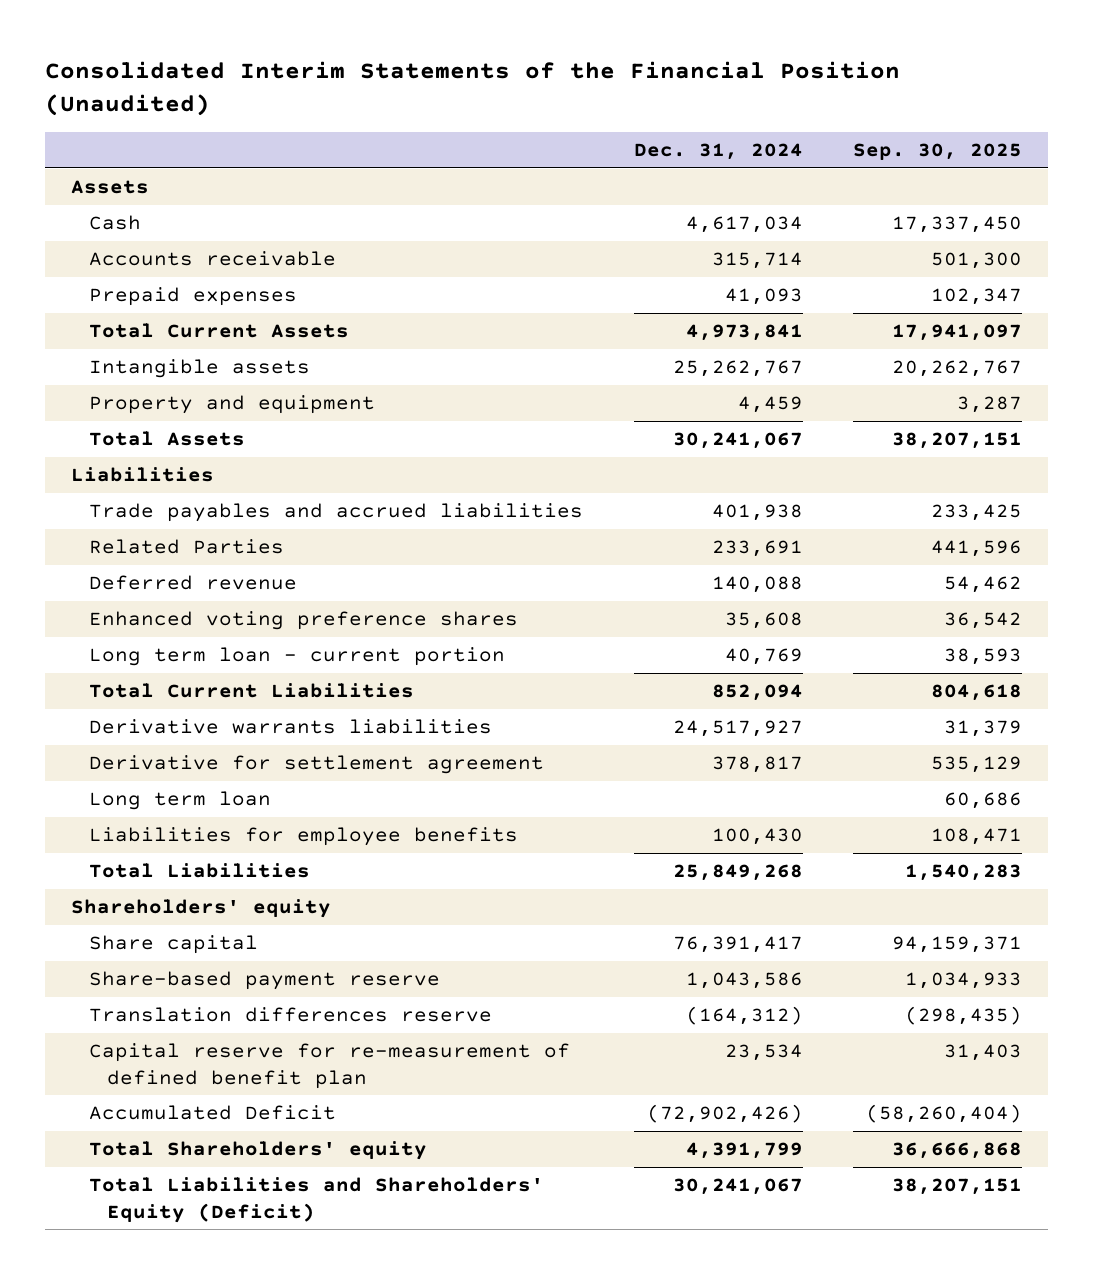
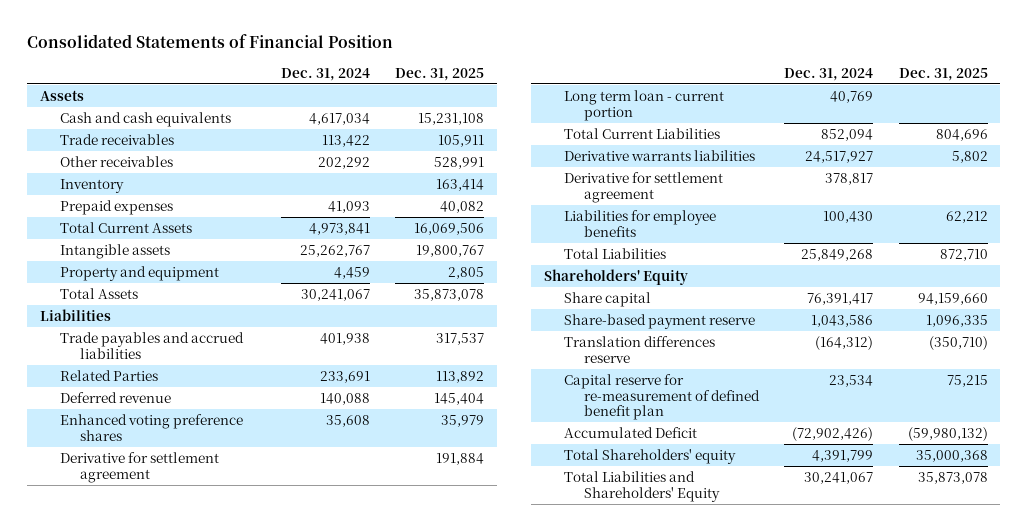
[45,61,901,116] Consolidated Interim Statements of the Financial Position (Unaudited) -> [27,34,394,49] Consolidated Statements of Financial Position
[853,143,1023,161] Sep. 30, 2025 -> none
none -> [395,67,485,81] Dec. 31, 2025
[88,251,336,267] Accounts receivable -> none
[88,215,141,231] Cash -> [60,111,232,127] Cash and cash equivalents
none -> [60,133,175,145] Trade receivables
none -> [60,155,174,167] Other receivables
none -> [60,178,125,193] Inventory
none -> [60,451,220,483] Derivative for settlement agreement
[88,791,271,811] Long term loan -> none
[70,899,331,919] Shareholders' equity -> [543,268,688,285] Shareholders' Equity
[88,1177,544,1223] Total Liabilities and Shareholders' Equity (Deficit) -> [563,470,720,502] Total Liabilities and Shareholders' Equity

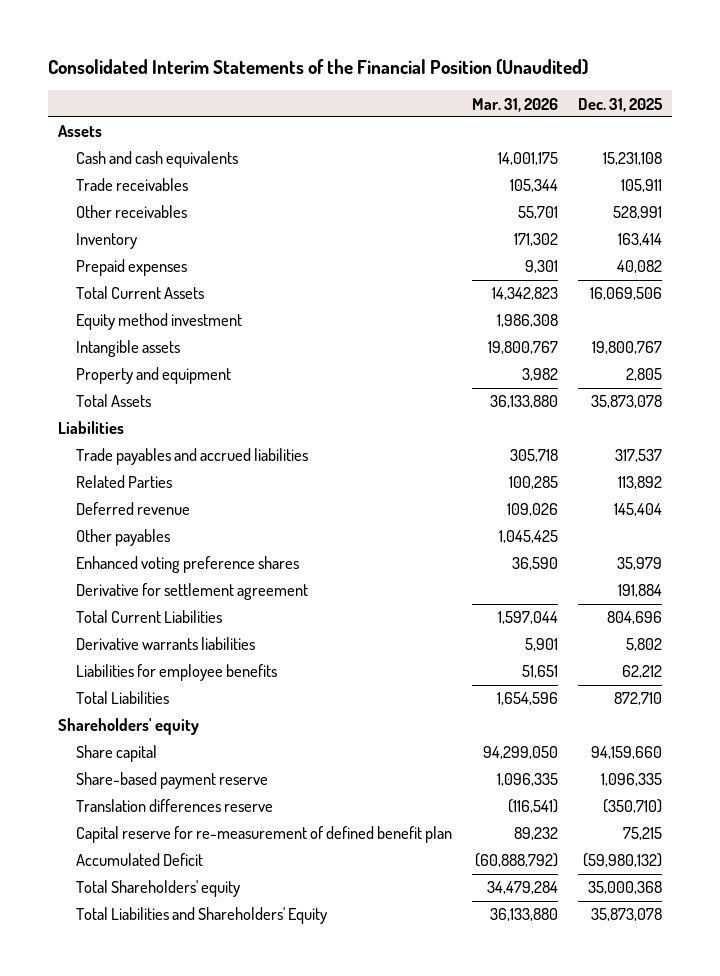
[27,34,394,49] Consolidated Statements of Financial Position -> [47,58,588,75] Consolidated Interim Statements of the Financial Position (Unaudited)
[280,67,370,81] Dec. 31, 2024 -> none
none -> [471,97,558,112] Mar. 31, 2026
none -> [75,313,242,331] Equity method investment
none -> [75,529,170,547] Other payables
[563,89,724,121] Long term loan - current portion -> none
[563,171,723,203] Derivative for settlement agreement -> none
[543,268,688,285] Shareholders' Equity -> [58,718,200,736] Shareholders' equity

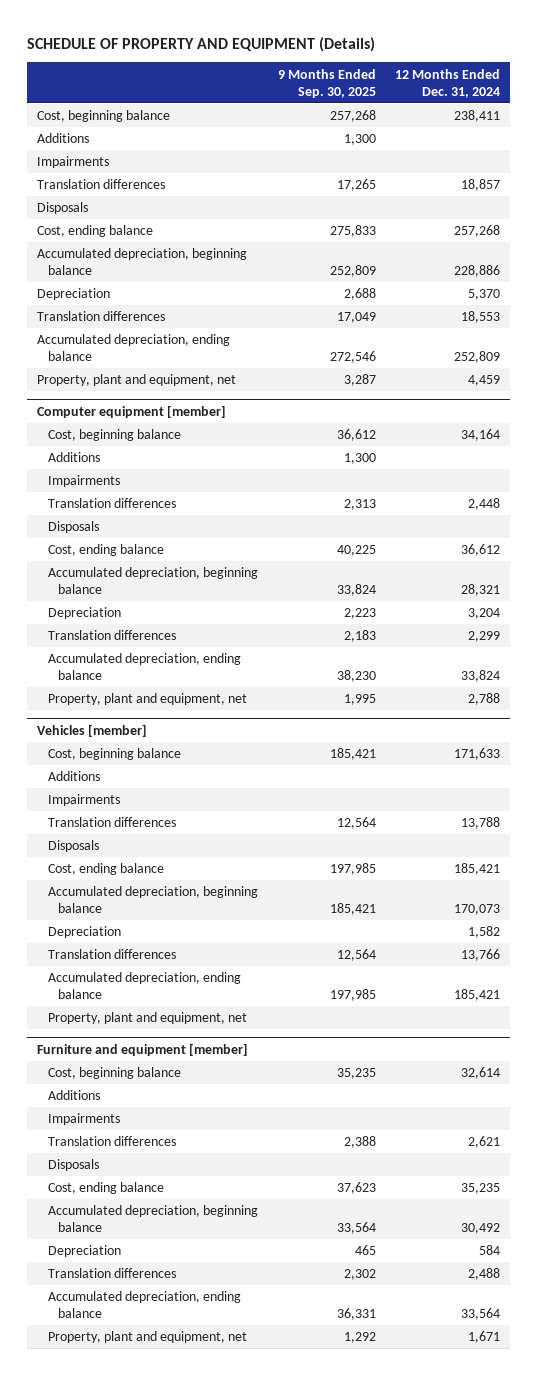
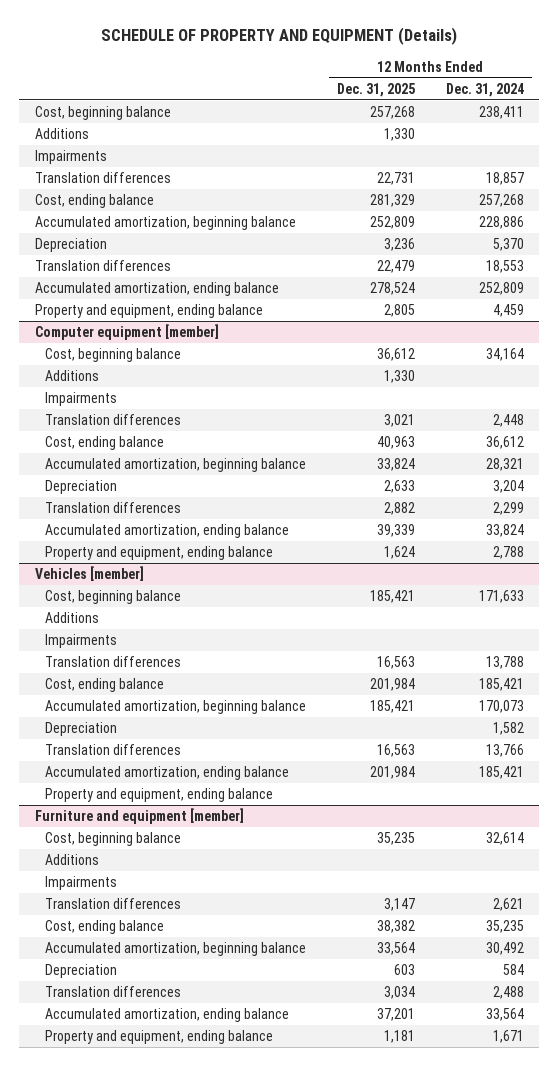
[277,68,376,98] 9 Months Ended Sep. 30, 2025 -> none
none -> [336,82,415,97] Dec. 31, 2025
[37,202,89,215] Disposals -> none
[37,248,248,276] Accumulated depreciation, beginning balance -> [34,216,296,231] Accumulated amortization, beginning balance
[37,334,231,362] Accumulated depreciation, ending balance -> [34,282,279,297] Accumulated amortization, ending balance
[37,374,237,387] Property, plant and equipment, net -> [34,304,263,319] Property and equipment, ending balance
[47,521,99,534] Disposals -> none
[47,567,258,595] Accumulated depreciation, beginning balance -> [44,458,306,473] Accumulated amortization, beginning balance
[47,653,241,681] Accumulated depreciation, ending balance -> [44,524,289,539] Accumulated amortization, ending balance
[47,693,247,706] Property, plant and equipment, net -> [44,546,273,561] Property and equipment, ending balance
[47,840,99,853] Disposals -> none
[47,886,258,914] Accumulated depreciation, beginning balance -> [44,700,306,715] Accumulated amortization, beginning balance
[47,972,241,1000] Accumulated depreciation, ending balance -> [44,766,289,781] Accumulated amortization, ending balance
[47,1012,247,1025] Property, plant and equipment, net -> [44,788,273,803] Property and equipment, ending balance
[47,1159,99,1172] Disposals -> none
[47,1205,258,1233] Accumulated depreciation, beginning balance -> [44,942,306,957] Accumulated amortization, beginning balance
[47,1291,241,1319] Accumulated depreciation, ending balance -> [44,1008,289,1023] Accumulated amortization, ending balance
[47,1331,247,1344] Property, plant and equipment, net -> [44,1030,273,1045] Property and equipment, ending balance

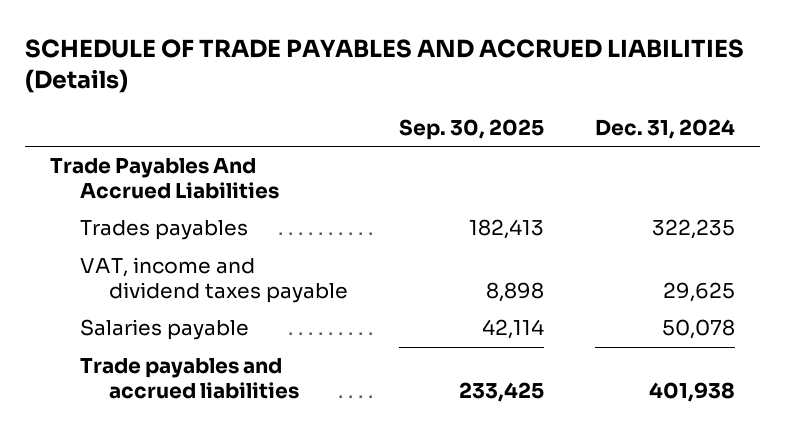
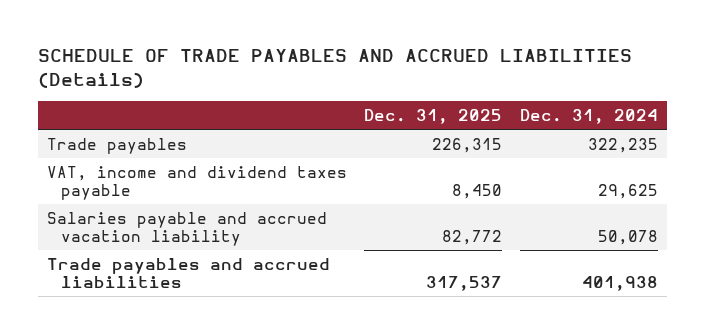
[398,119,544,141] Sep. 30, 2025 -> none
none -> [364,108,503,124] Dec. 31, 2025
[50,157,279,199] Trade Payables And Accrued Liabilities -> none
[79,220,248,241] Trades payables -> [46,137,187,154] Trade payables
[79,319,249,341] Salaries payable -> [46,211,327,246] Salaries payable and accrued vacation liability

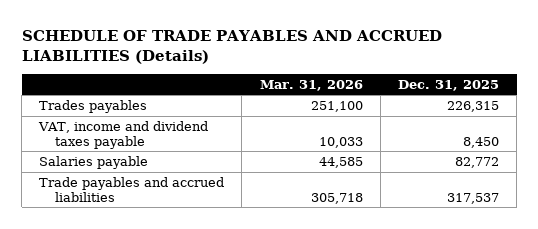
[519,108,658,124] Dec. 31, 2024 -> none
none -> [259,79,363,91] Mar. 31, 2026
[46,137,187,154] Trade payables -> [39,99,148,113] Trades payables
[46,211,327,246] Salaries payable and accrued vacation liability -> [39,155,149,169] Salaries payable

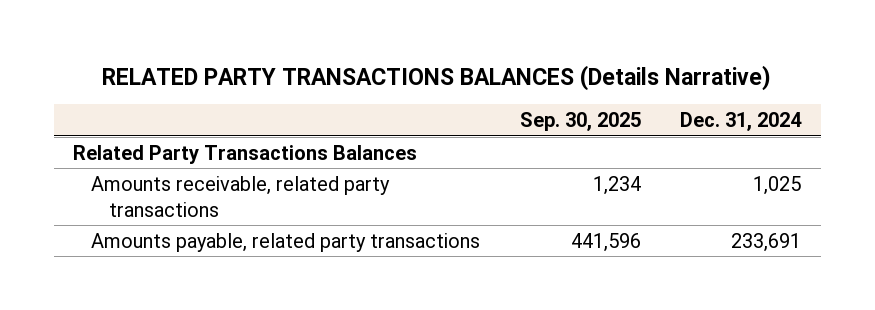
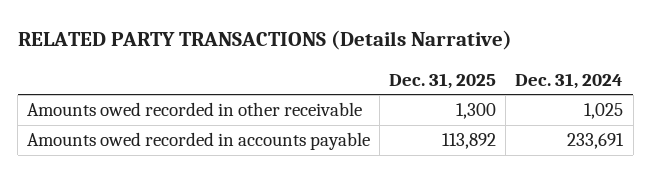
[102,64,772,91] RELATED PARTY TRANSACTIONS BALANCES (Details Narrative) -> [17,30,512,51] RELATED PARTY TRANSACTIONS (Details Narrative)
[519,112,641,132] Sep. 30, 2025 -> none
none -> [389,72,497,89] Dec. 31, 2025
[73,144,418,164] Related Party Transactions Balances -> none
[91,175,391,217] Amounts receivable, related party transactions -> [27,102,363,117] Amounts owed recorded in other receivable
[91,232,481,252] Amounts payable, related party transactions -> [27,132,371,151] Amounts owed recorded in accounts payable

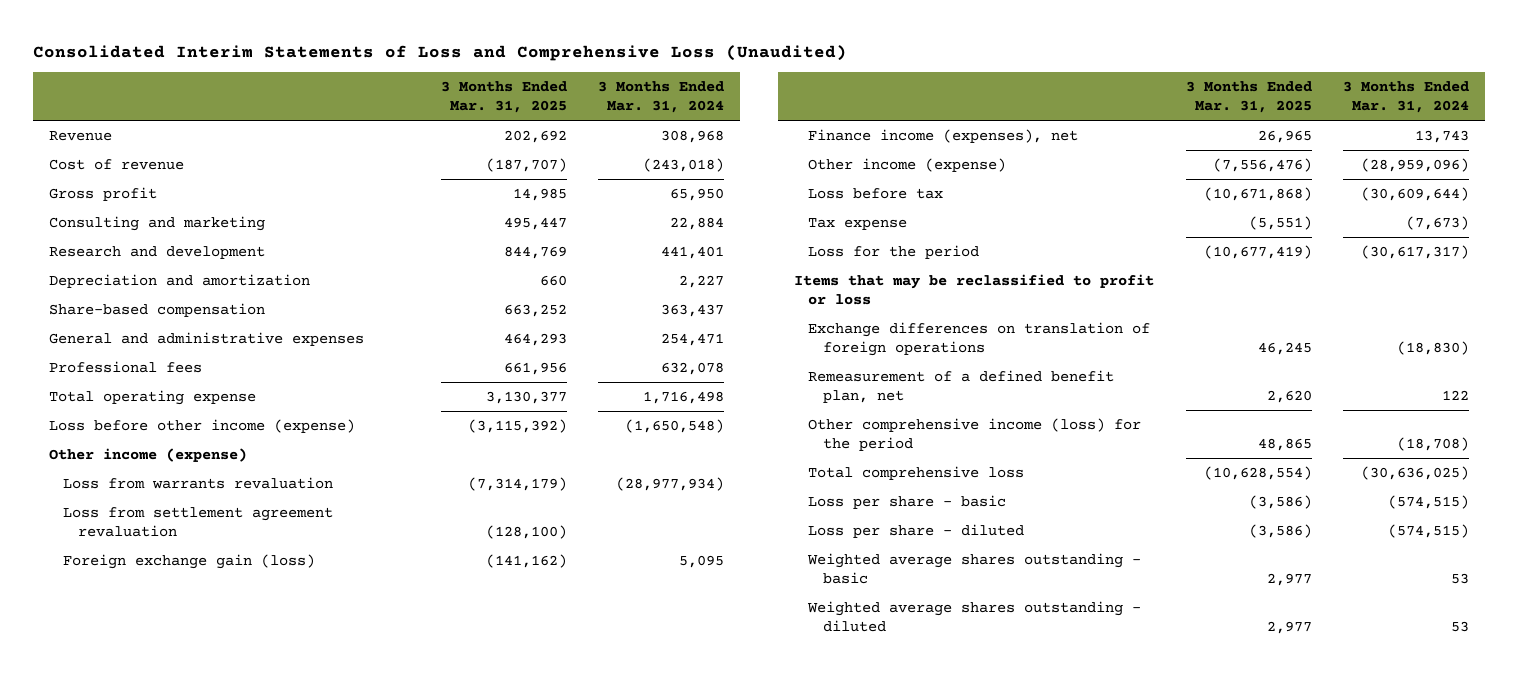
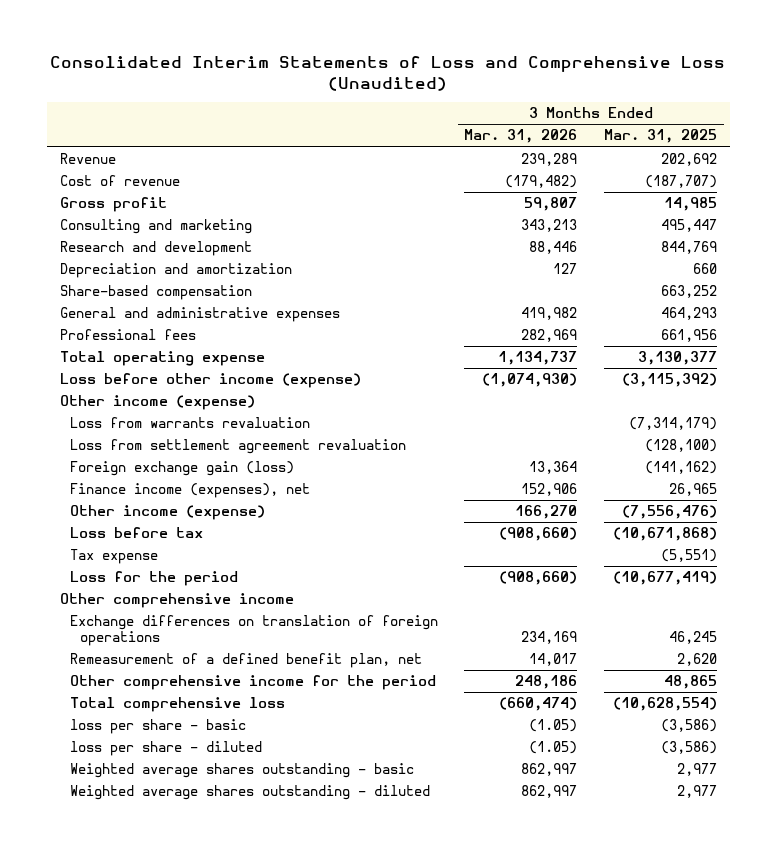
[598,81,725,113] 3 Months Ended Mar. 31, 2024 -> none
none -> [464,129,578,144] Mar. 31, 2026
[793,274,1154,305] Items that may be reclassified to profit or loss -> none
none -> [60,593,295,609] Other comprehensive income
[808,418,1142,451] Other comprehensive income (loss) for the period -> [69,675,436,691] Other comprehensive income for the period
[808,495,1007,510] Loss per share - basic -> [69,719,246,735] loss per share - basic
[808,524,1025,539] Loss per share - diluted -> [69,741,262,757] loss per share - diluted

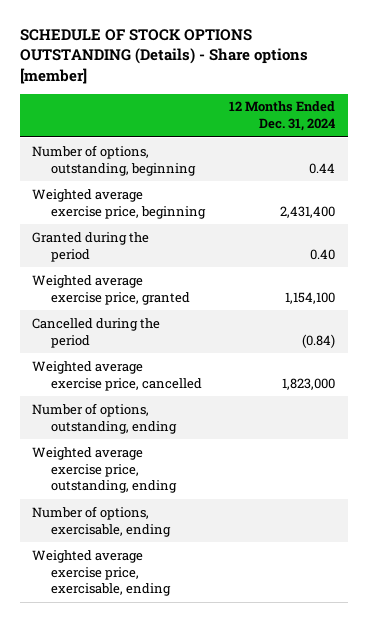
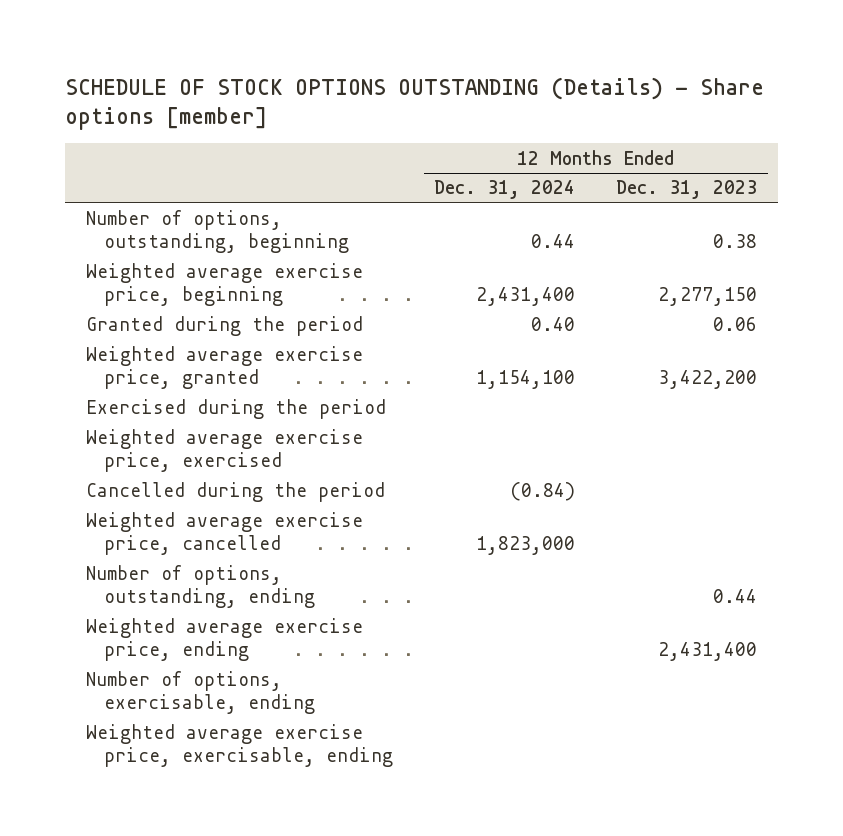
none -> [616,180,758,200] Dec. 31, 2023
none -> [85,399,386,420] Exercised during the period
none -> [85,429,363,473] Weighted average exercise price, exercised
[32,446,177,494] Weighted average exercise price, outstanding, ending -> [85,618,363,662] Weighted average exercise price, ending

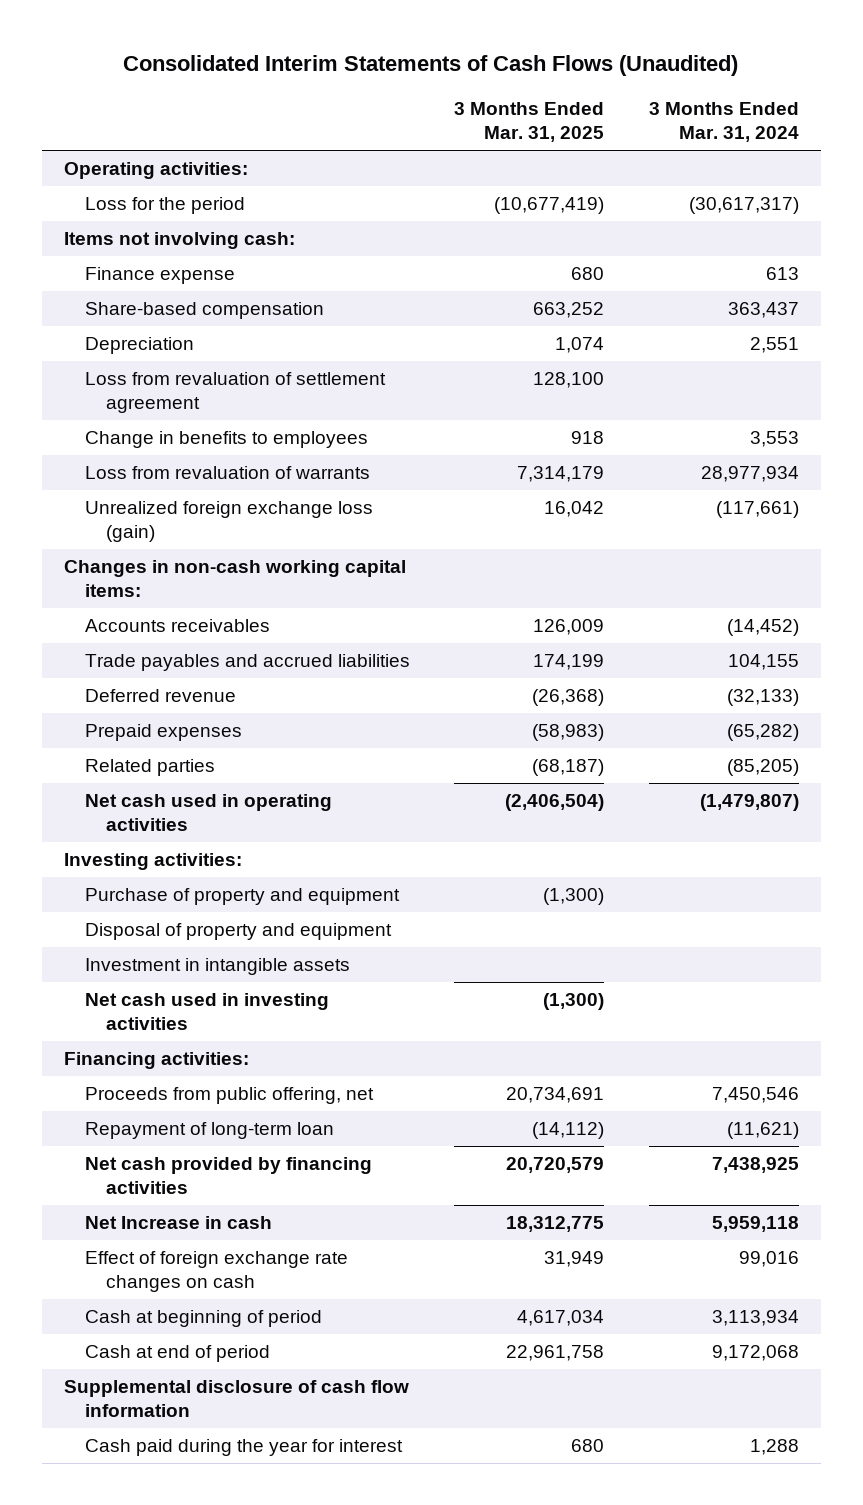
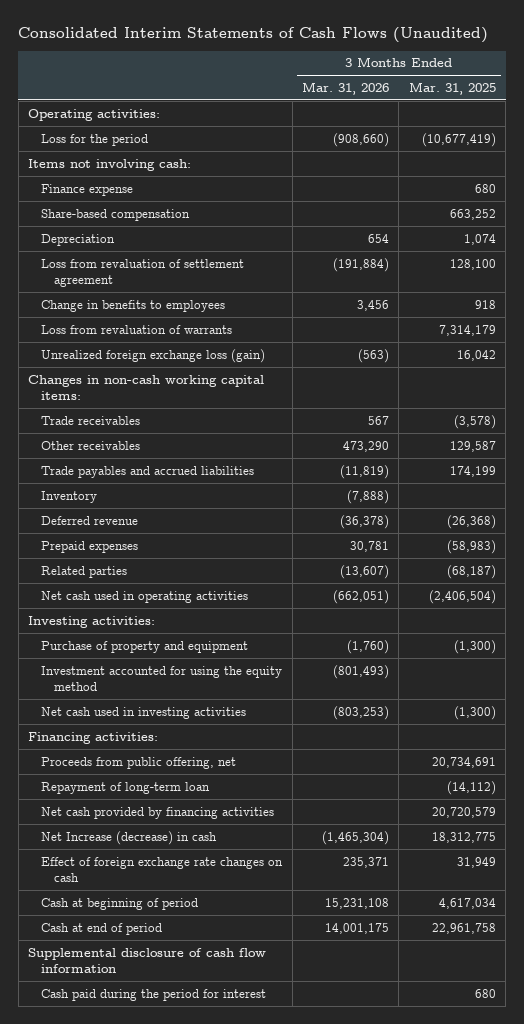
[648,101,799,142] 3 Months Ended Mar. 31, 2024 -> none
none -> [302,82,390,96] Mar. 31, 2026
[84,619,270,633] Accounts receivables -> [41,415,141,425] Trade receivables
[533,619,605,636] 126,009 -> [453,414,496,429] (3,578)
none -> [41,440,141,450] Other receivables
none -> [41,490,98,503] Inventory
[84,923,392,941] Disposal of property and equipment -> none
[84,958,350,976] Investment in intangible assets -> [41,665,283,692] Investment accounted for using the equity method
[84,1216,272,1230] Net Increase in cash -> [41,830,218,845] Net Increase (decrease) in cash
[84,1439,403,1457] Cash paid during the year for interest -> [41,988,267,1001] Cash paid during the period for interest

